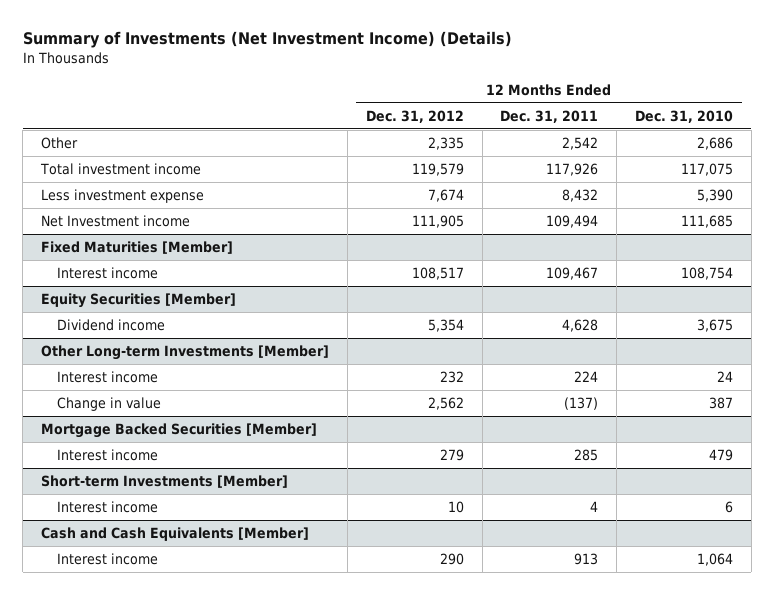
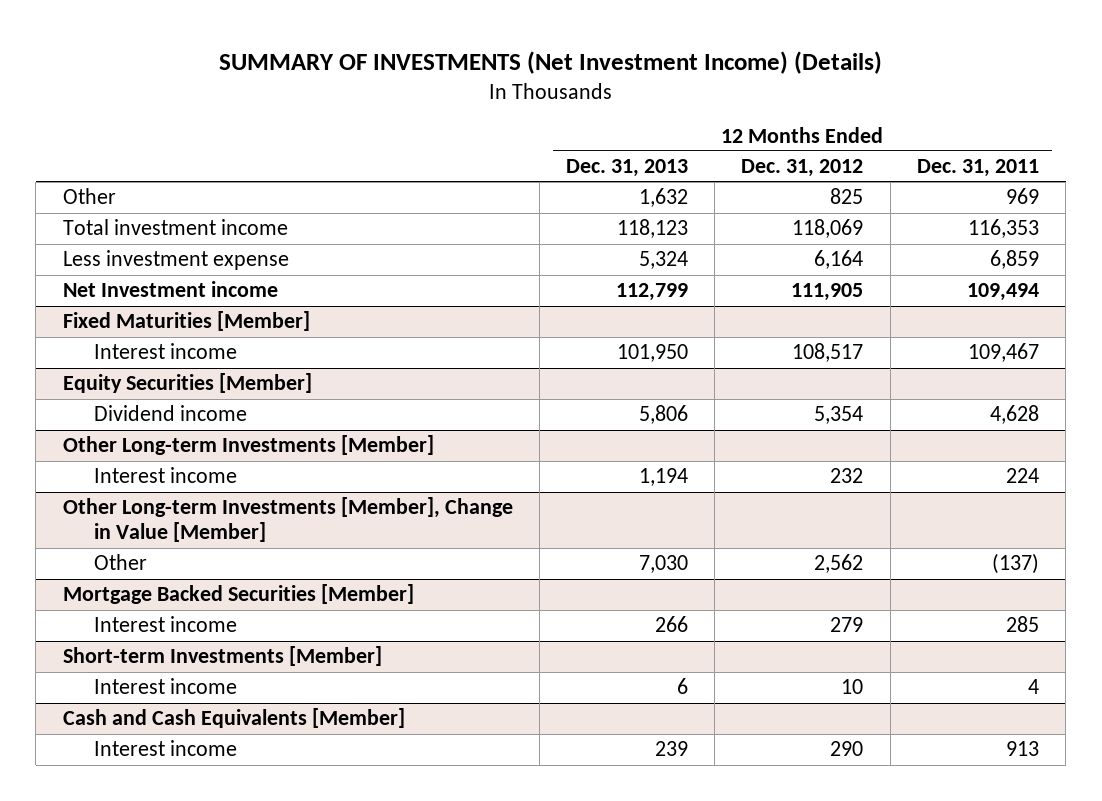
[22,31,512,49] Summary of Investments (Net Investment Income) (Details) -> [218,50,882,74] SUMMARY OF INVESTMENTS (Net Investment Income) (Details)
[635,109,734,123] Dec. 31, 2010 -> none
none -> [566,159,689,178] Dec. 31, 2013
[427,137,464,151] 2,335 -> [830,188,864,205] 825
[562,137,599,151] 2,542 -> [1005,188,1039,205] 969
[411,163,464,177] 119,579 -> [792,219,864,239] 118,069
[546,163,599,177] 117,926 -> [967,219,1039,239] 116,353
[427,189,464,203] 7,674 -> [814,250,864,270] 6,164
[562,189,599,203] 8,432 -> [989,250,1039,270] 6,859
none -> [62,497,513,543] Other Long-term Investments [Member], Change in Value [Member]
[56,397,161,412] Change in value -> [94,554,148,571] Other

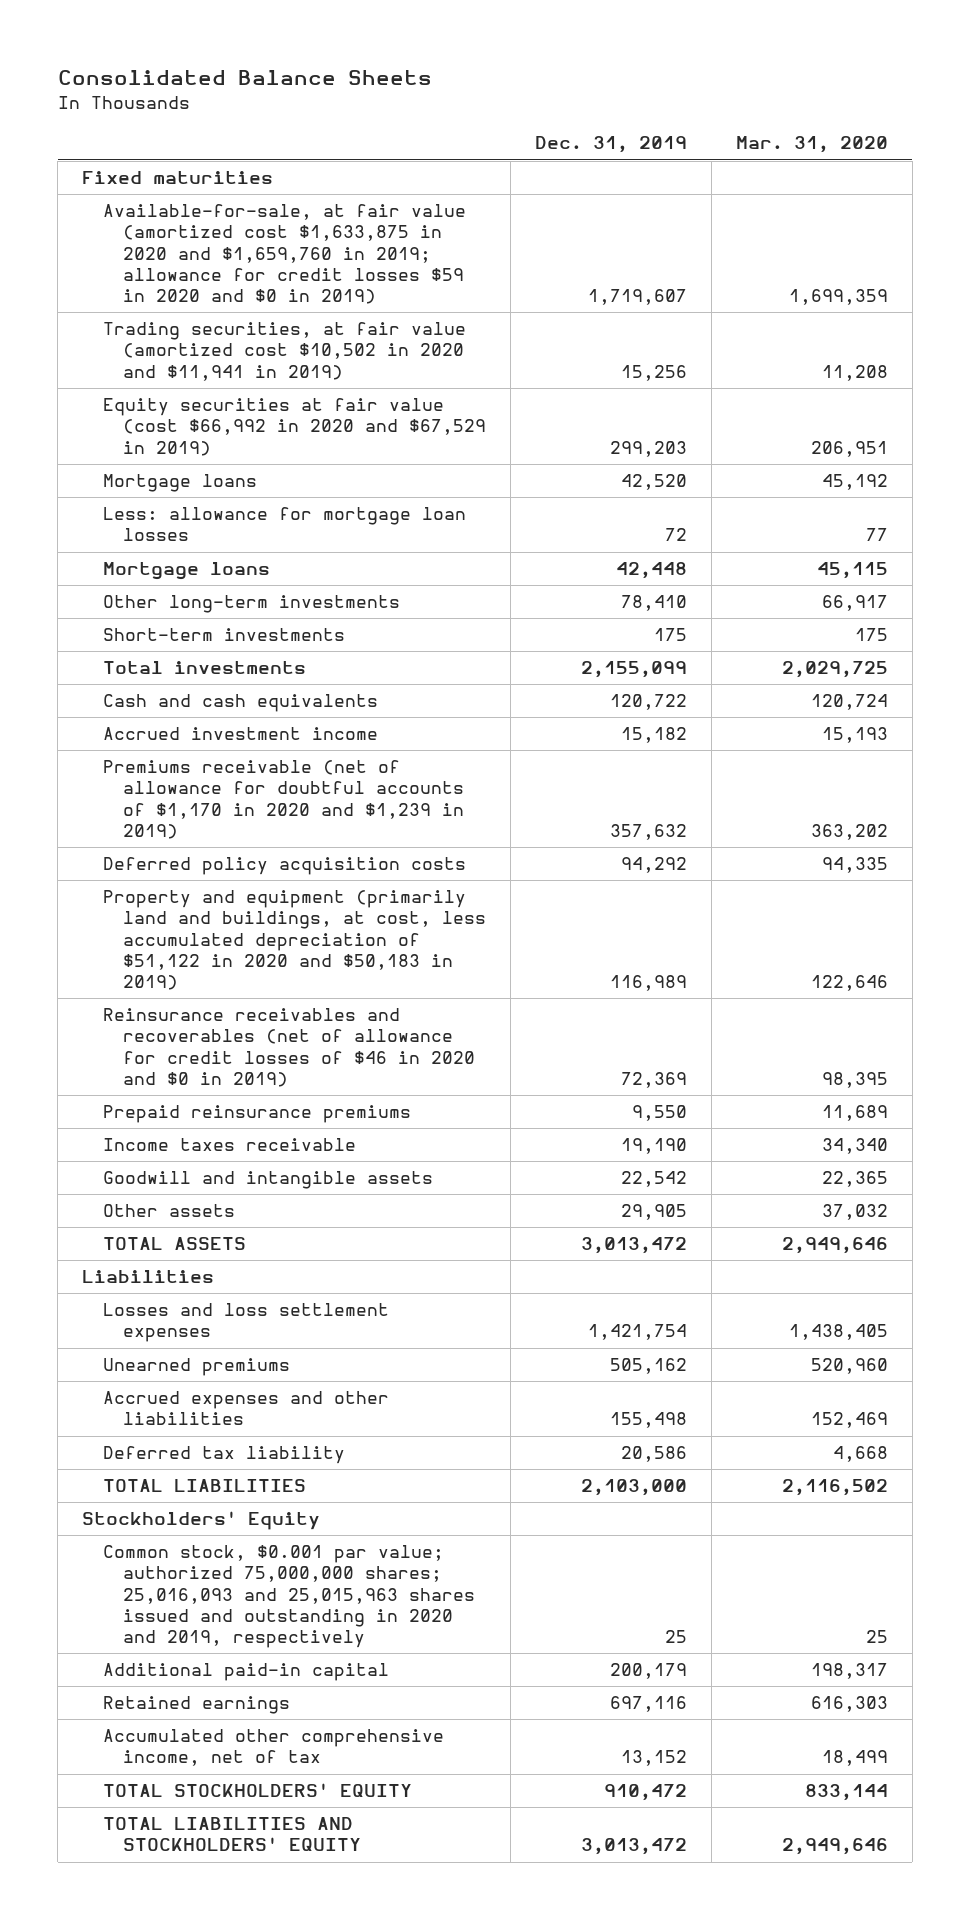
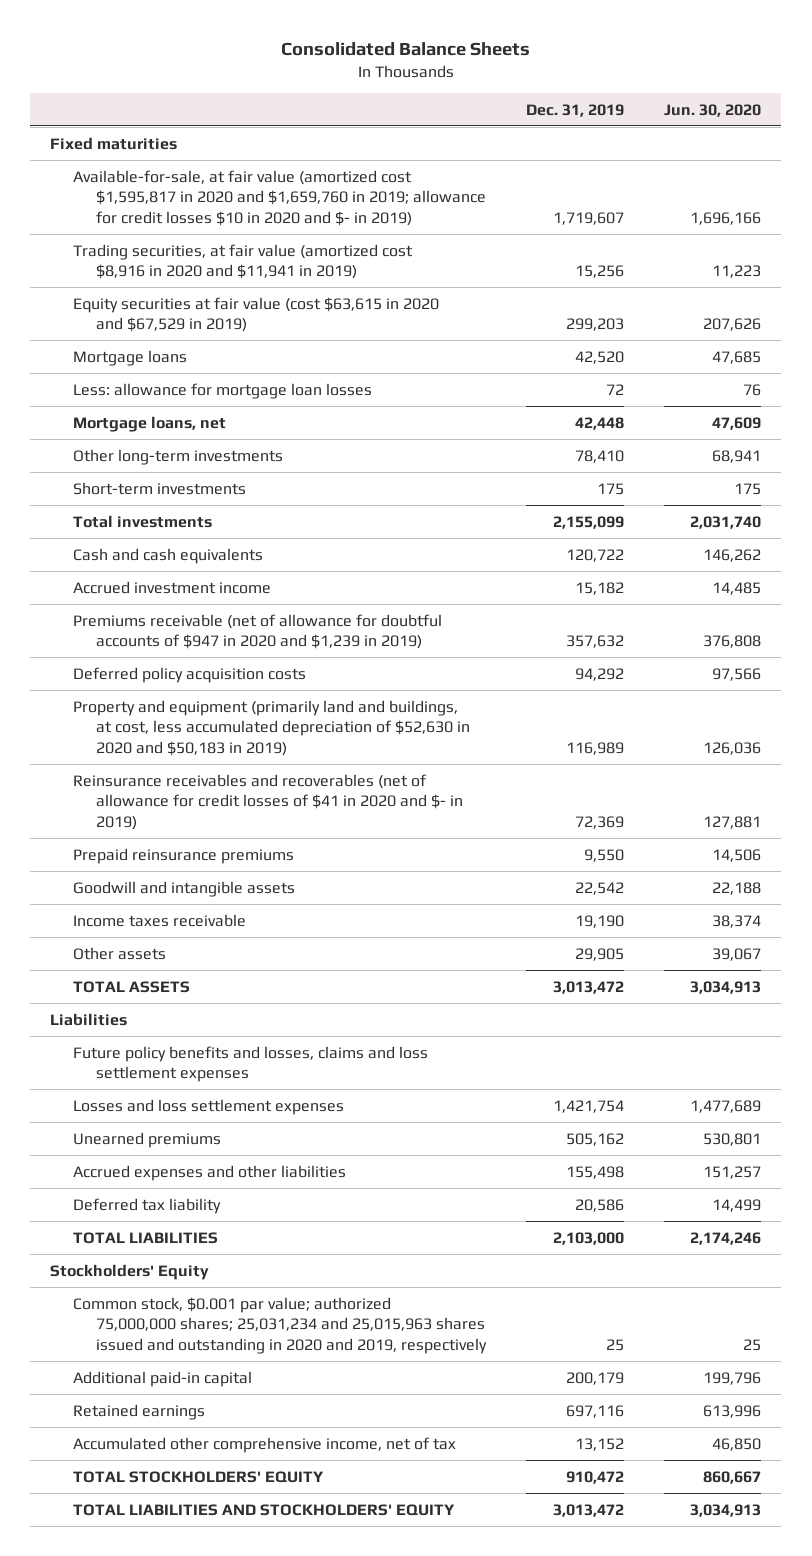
[735,136,888,154] Mar. 31, 2020 -> none
none -> [664,103,762,117] Jun. 30, 2020
[102,204,466,304] Available-for-sale, at fair value (amortized cost $1,633,875 in 2020 and $1,659,760 in 2019; allowance for credit losses $59 in 2020 and $0 in 2019) -> [72,169,486,226] Available-for-sale, at fair value (amortized cost $1,595,817 in 2020 and $1,659,760 in 2019; allowance for credit losses $10 in 2020 and $- in 2019)
[102,322,466,381] Trading securities, at fair value (amortized cost $10,502 in 2020 and $11,941 in 2019) -> [72,243,413,280] Trading securities, at fair value (amortized cost $8,916 in 2020 and $11,941 in 2019)
[102,398,487,456] Equity securities at fair value (cost $66,992 in 2020 and $67,529 in 2019) -> [72,296,439,333] Equity securities at fair value (cost $63,615 in 2020 and $67,529 in 2019)
[102,562,270,581] Mortgage loans -> [72,415,226,432] Mortgage loans, net
[102,760,465,839] Premiums receivable (net of allowance for doubtful accounts of $1,170 in 2020 and $1,239 in 2019) -> [72,613,442,650] Premiums receivable (net of allowance for doubtful accounts of $947 in 2020 and $1,239 in 2019)
[102,890,487,990] Property and equipment (primarily land and buildings, at cost, less accumulated depreciation of $51,122 in 2020 and $50,183 in 2019) -> [72,699,470,756] Property and equipment (primarily land and buildings, at cost, less accumulated depreciation of $52,630 in 2020 and $50,183 in 2019)
[102,1008,476,1087] Reinsurance receivables and recoverables (net of allowance for credit losses of $46 in 2020 and $0 in 2019) -> [72,773,463,830] Reinsurance receivables and recoverables (net of allowance for credit losses of $41 in 2020 and $- in 2019)
[102,1138,356,1152] Income taxes receivable -> [72,913,246,927] Income taxes receivable
none -> [72,1045,428,1083] Future policy benefits and losses, claims and loss settlement expenses
[102,1545,476,1648] Common stock, $0.001 par value; authorized 75,000,000 shares; 25,016,093 and 25,015,963 shares issued and outstanding in 2020 and 2019, respectively -> [72,1296,487,1354] Common stock, $0.001 par value; authorized 75,000,000 shares; 25,031,234 and 25,015,963 shares issued and outstanding in 2020 and 2019, respectively

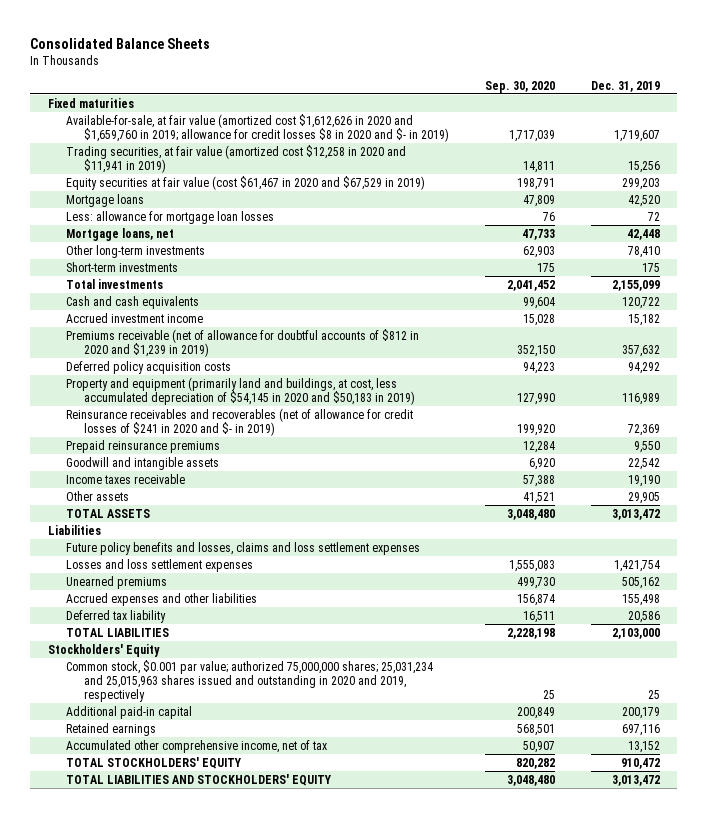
[664,103,762,117] Jun. 30, 2020 -> none
none -> [484,80,555,93] Sep. 30, 2020
[72,169,486,226] Available-for-sale, at fair value (amortized cost $1,595,817 in 2020 and $1,659,760 in 2019; allowance for credit losses $10 in 2020 and $- in 2019) -> [65,113,450,142] Available-for-sale, at fair value (amortized cost $1,612,626 in 2020 and $1,659,760 in 2019; allowance for credit losses $8 in 2020 and $- in 2019)
[72,243,413,280] Trading securities, at fair value (amortized cost $8,916 in 2020 and $11,941 in 2019) -> [65,144,406,173] Trading securities, at fair value (amortized cost $12,258 in 2020 and $11,941 in 2019)
[72,296,439,333] Equity securities at fair value (cost $63,615 in 2020 and $67,529 in 2019) -> [65,175,425,190] Equity securities at fair value (cost $61,467 in 2020 and $67,529 in 2019)
[72,613,442,650] Premiums receivable (net of allowance for doubtful accounts of $947 in 2020 and $1,239 in 2019) -> [65,328,419,357] Premiums receivable (net of allowance for doubtful accounts of $812 in 2020 and $1,239 in 2019)
[72,699,470,756] Property and equipment (primarily land and buildings, at cost, less accumulated depreciation of $52,630 in 2020 and $50,183 in 2019) -> [65,376,416,405] Property and equipment (primarily land and buildings, at cost, less accumulated depreciation of $54,145 in 2020 and $50,183 in 2019)
[72,773,463,830] Reinsurance receivables and recoverables (net of allowance for credit losses of $41 in 2020 and $- in 2019) -> [65,407,413,436] Reinsurance receivables and recoverables (net of allowance for credit losses of $241 in 2020 and $- in 2019)

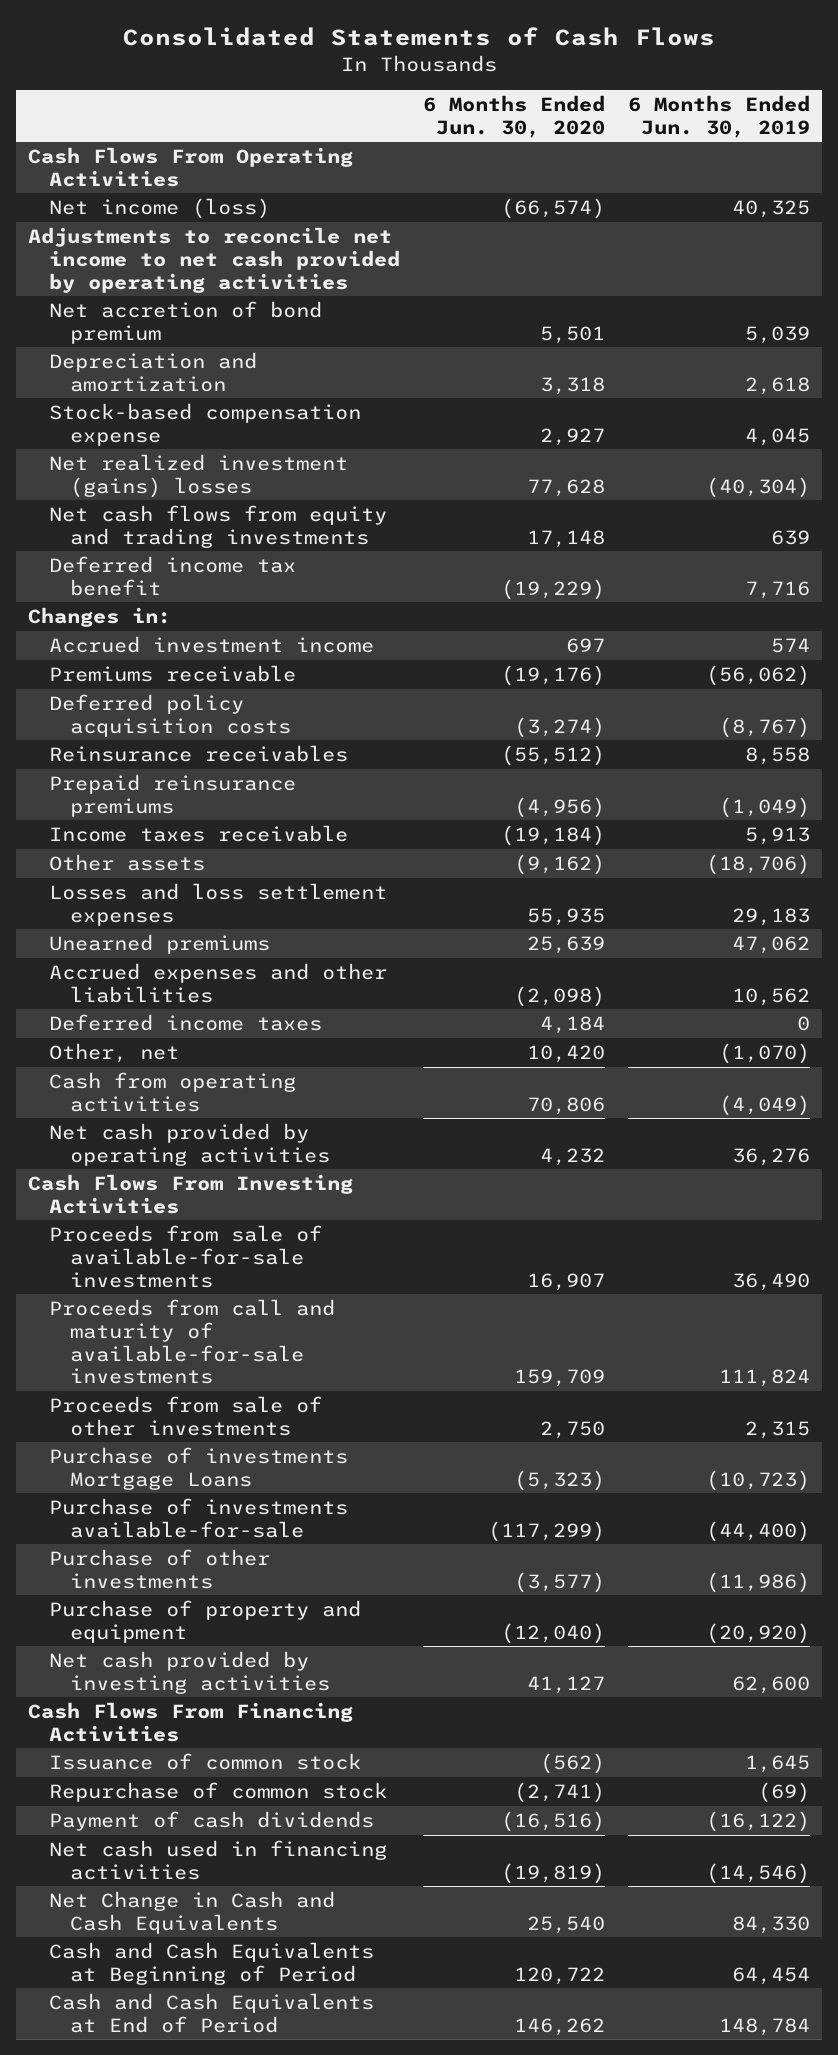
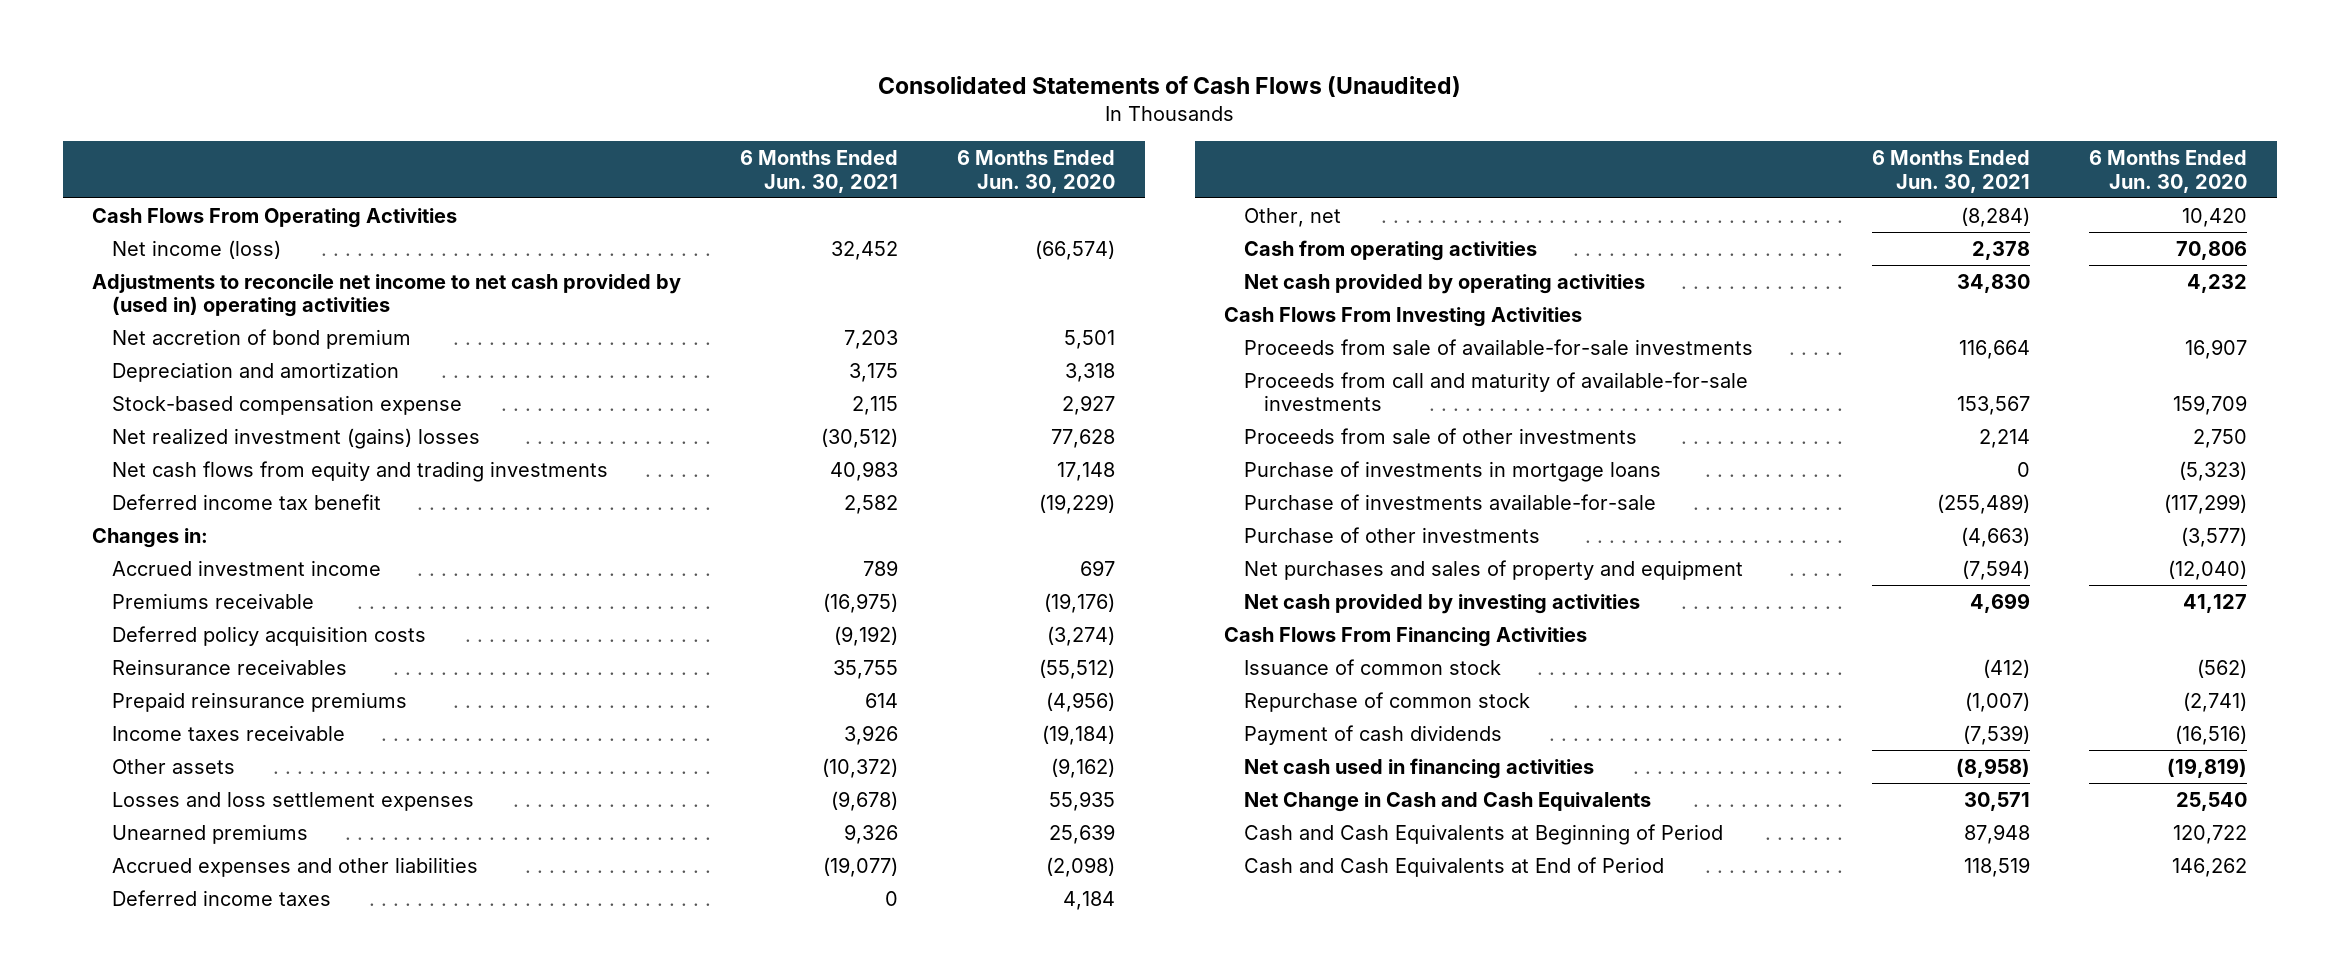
[122,27,715,47] Consolidated Statements of Cash Flows -> [877,76,1461,98] Consolidated Statements of Cash Flows (Unaudited)
[627,94,810,138] 6 Months Ended Jun. 30, 2019 -> none
none -> [740,150,899,193] 6 Months Ended Jun. 30, 2021
[27,226,400,293] Adjustments to reconcile net income to net cash provided by operating activities -> [92,273,682,318] Adjustments to reconcile net income to net cash provided by (used in) operating activities
[48,1446,348,1490] Purchase of investments Mortgage Loans -> [1244,460,1662,482] Purchase of investments in mortgage loans
[48,1599,361,1643] Purchase of property and equipment -> [1244,559,1744,580] Net purchases and sales of property and equipment

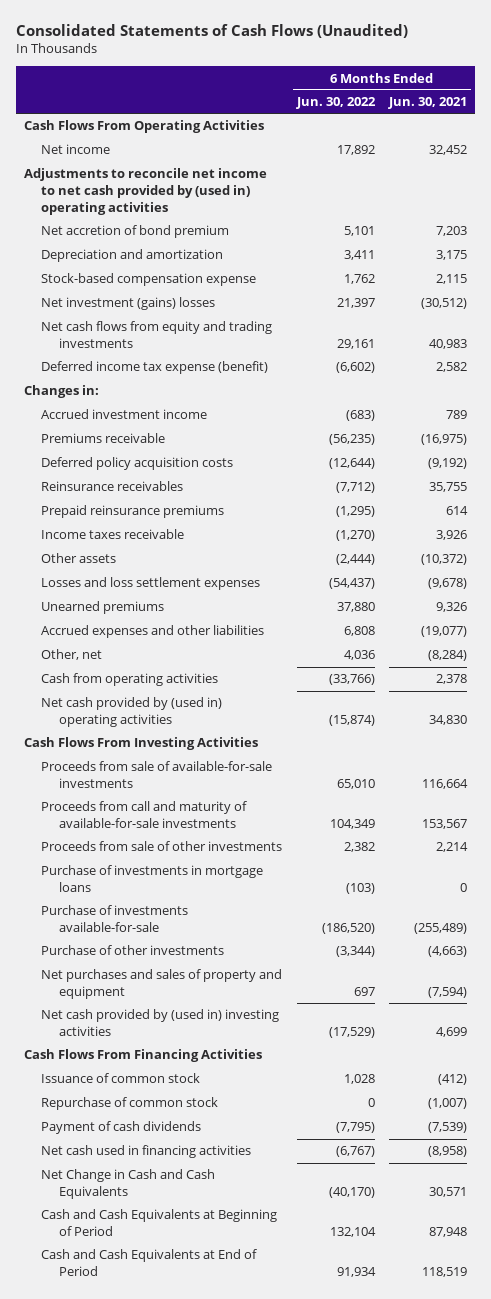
[957,150,1116,193] 6 Months Ended Jun. 30, 2020 -> none
none -> [295,97,376,110] Jun. 30, 2022
[111,239,281,259] Net income (loss) -> [41,144,111,155] Net income
[111,427,480,449] Net realized investment (gains) losses -> [41,297,216,311] Net investment (gains) losses
[111,493,381,510] Deferred income tax benefit -> [41,361,269,375] Deferred income tax expense (benefit)
[111,889,331,906] Deferred income taxes -> none
[1244,273,1646,294] Net cash provided by operating activities -> [41,697,223,727] Net cash provided by (used in) operating activities
[1244,593,1641,614] Net cash provided by investing activities -> [41,1009,280,1036] Net cash provided by (used in) investing activities

